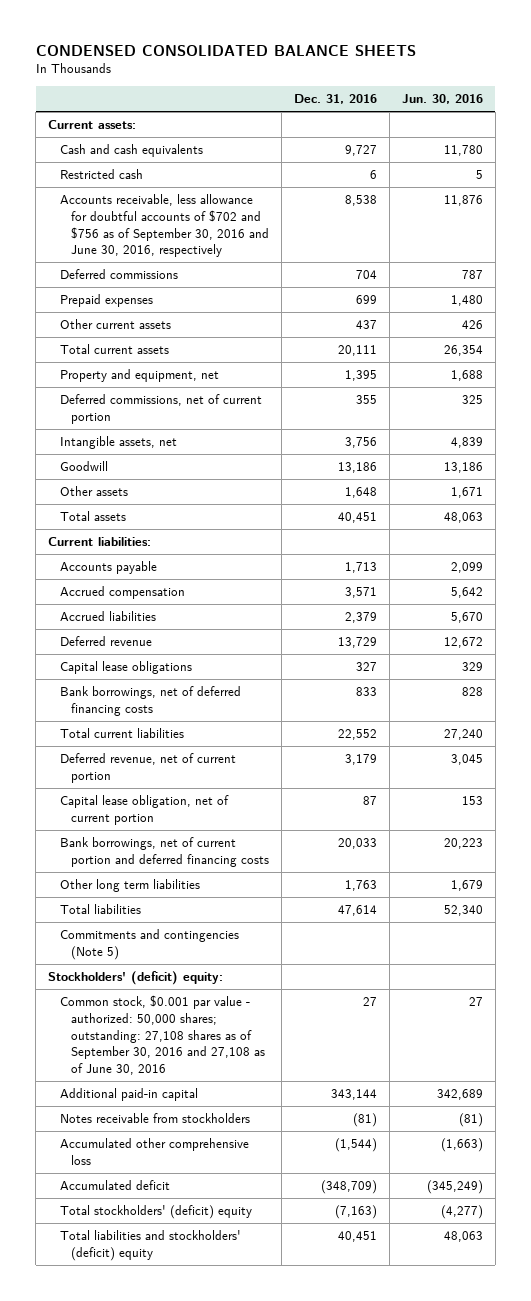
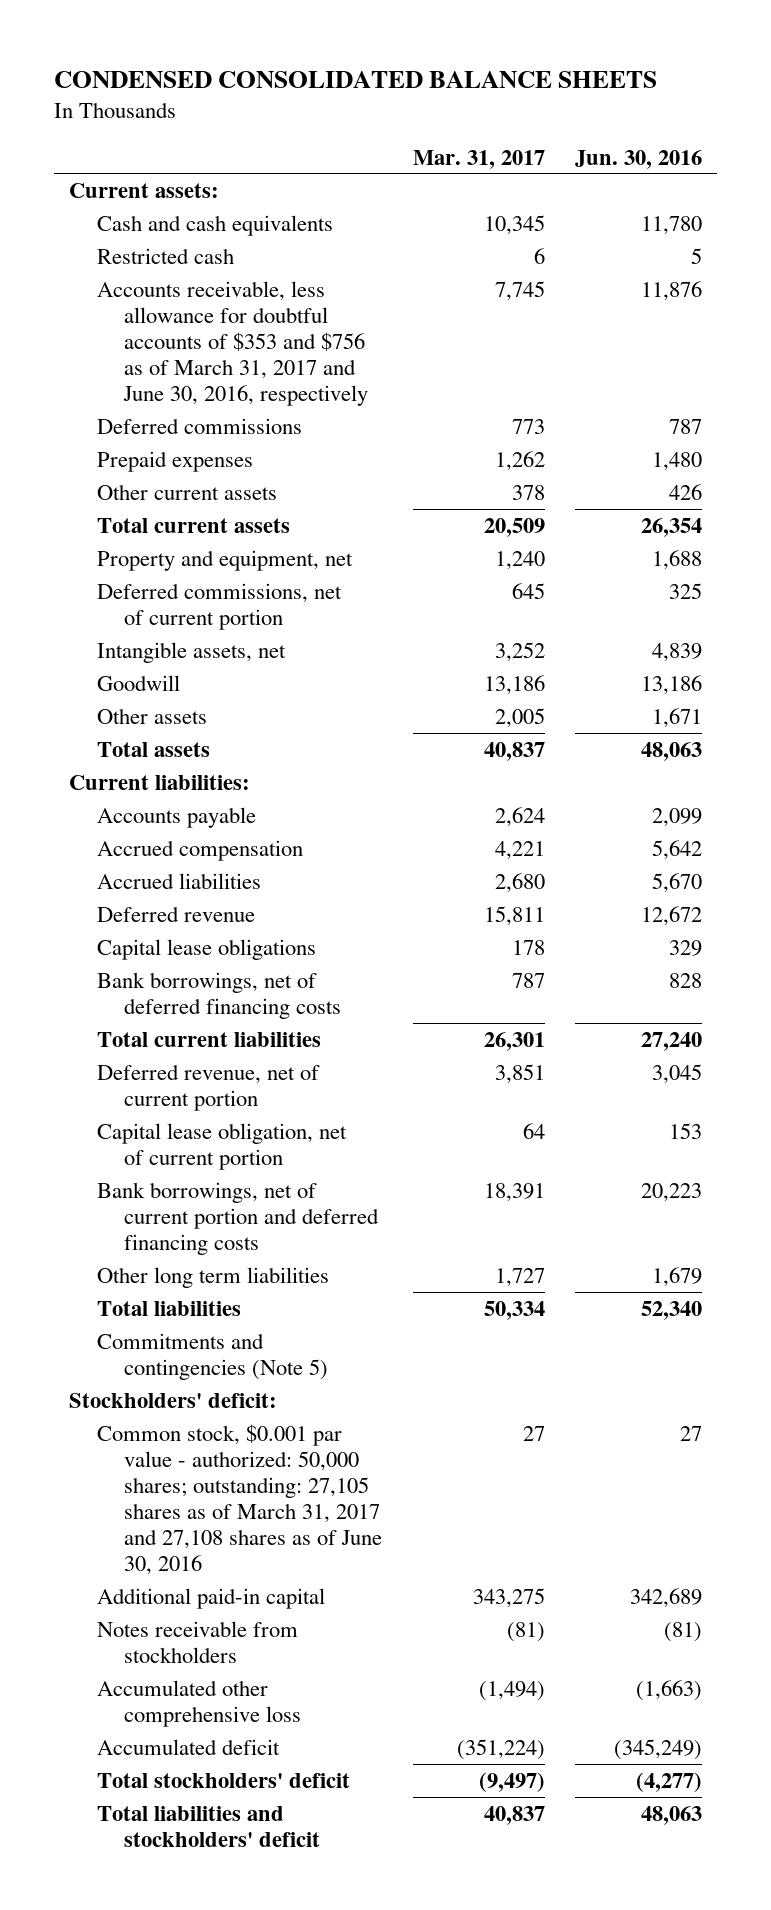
[294,94,378,105] Dec. 31, 2016 -> none
none -> [412,149,545,169] Mar. 31, 2017
[59,193,270,258] Accounts receivable, less allowance for doubtful accounts of $702 and $756 as of September 30, 2016 and June 30, 2016, respectively -> [96,280,369,407] Accounts receivable, less allowance for doubtful accounts of $353 and $756 as of March 31, 2017 and June 30, 2016, respectively
[48,970,224,985] Stockholders' (deficit) equity: -> [68,1392,277,1408] Stockholders' deficit:
[59,994,266,1076] Common stock, $0.001 par value - authorized: 50,000 shares; outstanding: 27,108 shares as of September 30, 2016 and 27,108 as of June 30, 2016 -> [96,1423,383,1576] Common stock, $0.001 par value - authorized: 50,000 shares; outstanding: 27,105 shares as of March 31, 2017 and 27,108 shares as of June 30, 2016
[59,1204,252,1219] Total stockholders' (deficit) equity -> [96,1772,350,1788] Total stockholders' deficit
[59,1229,241,1261] Total liabilities and stockholders' (deficit) equity -> [96,1805,321,1847] Total liabilities and stockholders' deficit

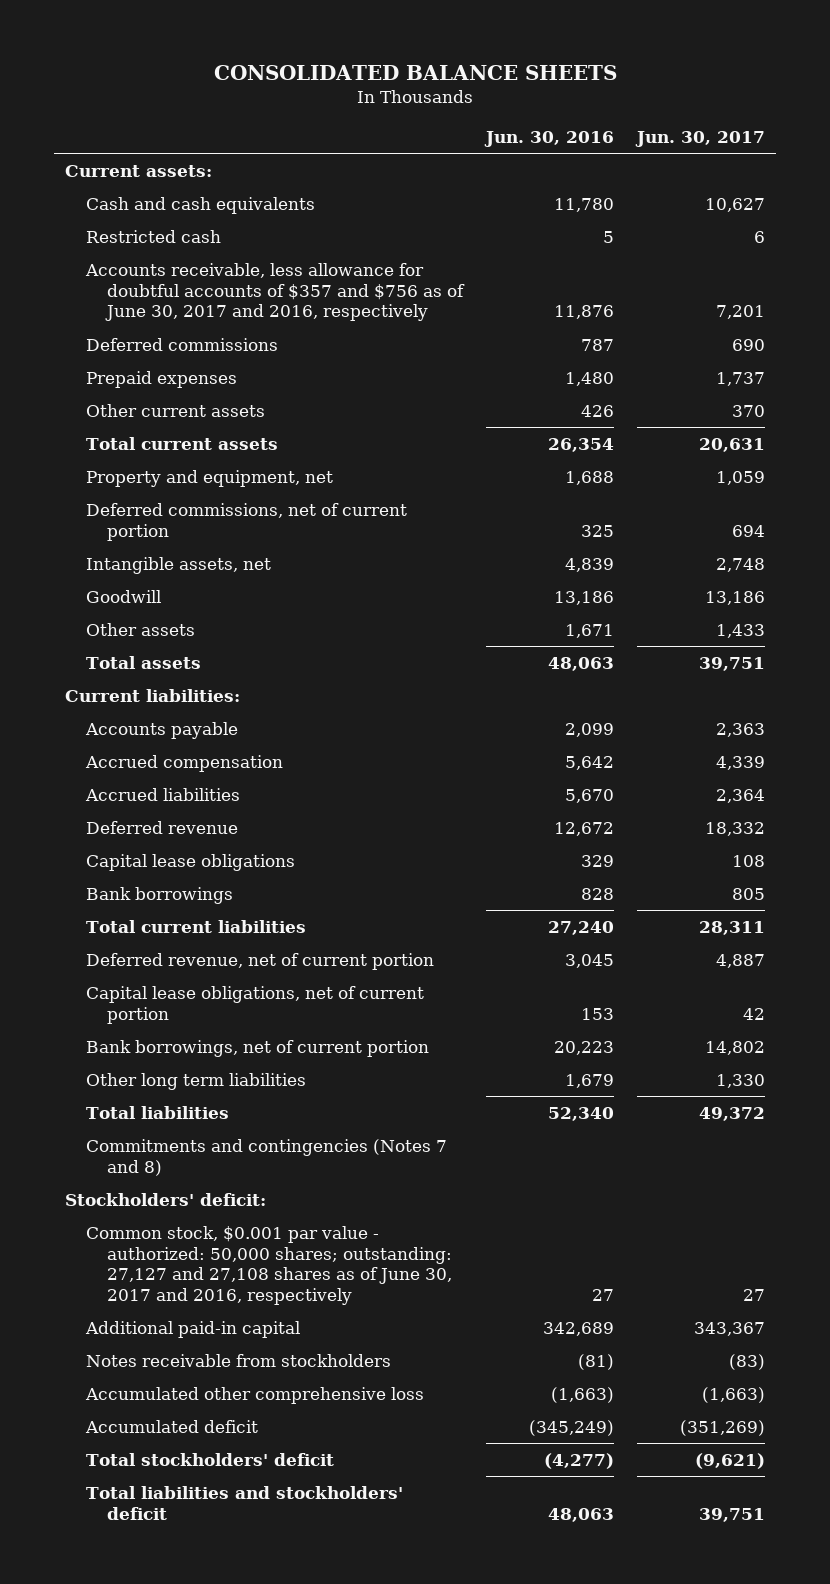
[53,71,657,89] CONDENSED CONSOLIDATED BALANCE SHEETS -> [214,65,618,81] CONSOLIDATED BALANCE SHEETS
[412,149,545,169] Mar. 31, 2017 -> none
none -> [635,130,766,147] Jun. 30, 2017
[96,280,369,407] Accounts receivable, less allowance for doubtful accounts of $353 and $756 as of March 31, 2017 and June 30, 2016, respectively -> [85,262,466,322] Accounts receivable, less allowance for doubtful accounts of $357 and $756 as of June 30, 2017 and 2016, respectively
[96,971,342,1019] Bank borrowings, net of deferred financing costs -> [86,886,234,904] Bank borrowings
[96,1122,347,1170] Capital lease obligation, net of current portion -> [86,985,425,1024] Capital lease obligations, net of current portion
[96,1181,380,1255] Bank borrowings, net of current portion and deferred financing costs -> [86,1039,430,1057] Bank borrowings, net of current portion
[96,1332,329,1380] Commitments and contingencies (Note 5) -> [86,1138,448,1176] Commitments and contingencies (Notes 7 and 8)
[96,1423,383,1576] Common stock, $0.001 par value - authorized: 50,000 shares; outstanding: 27,105 shares as of March 31, 2017 and 27,108 shares as of June 30, 2016 -> [86,1225,453,1306] Common stock, $0.001 par value - authorized: 50,000 shares; outstanding: 27,127 and 27,108 shares as of June 30, 2017 and 2016, respectively

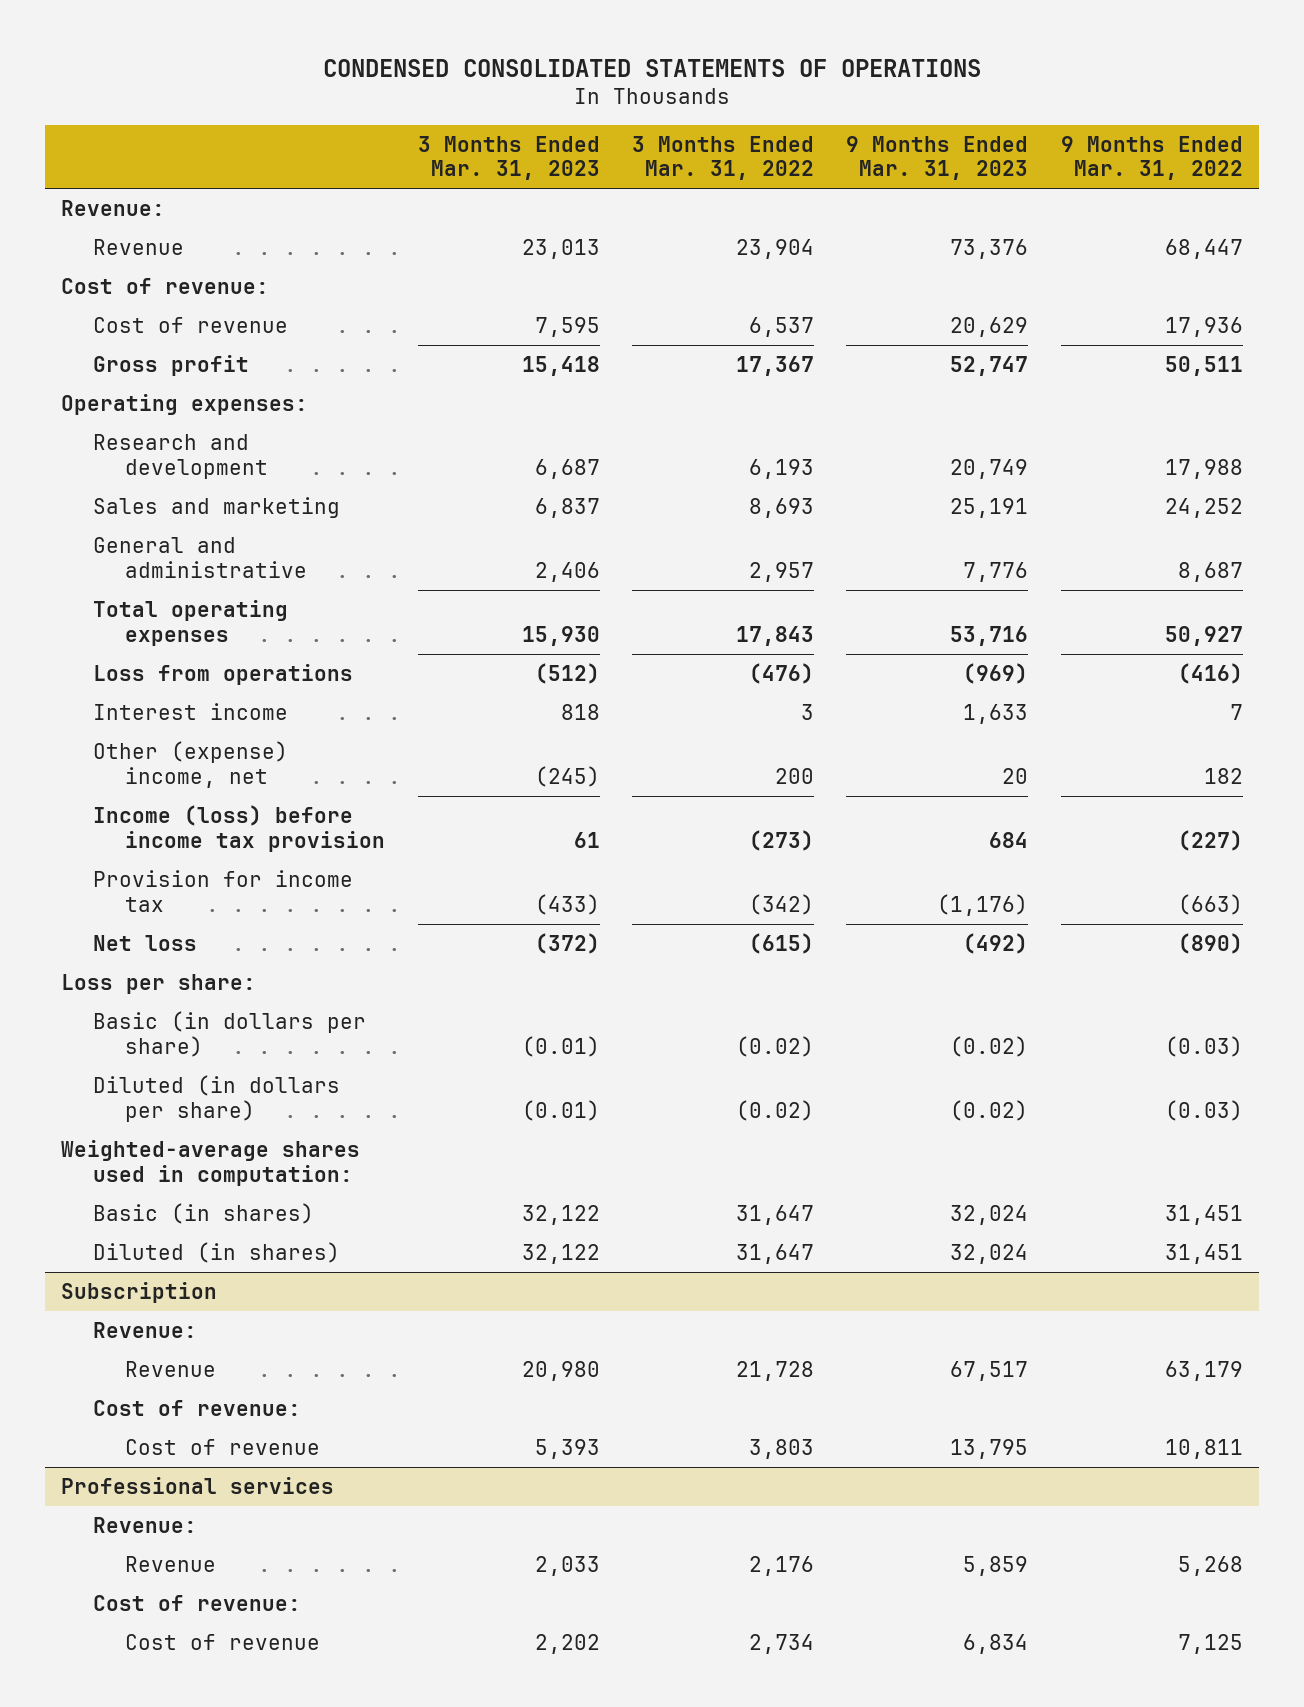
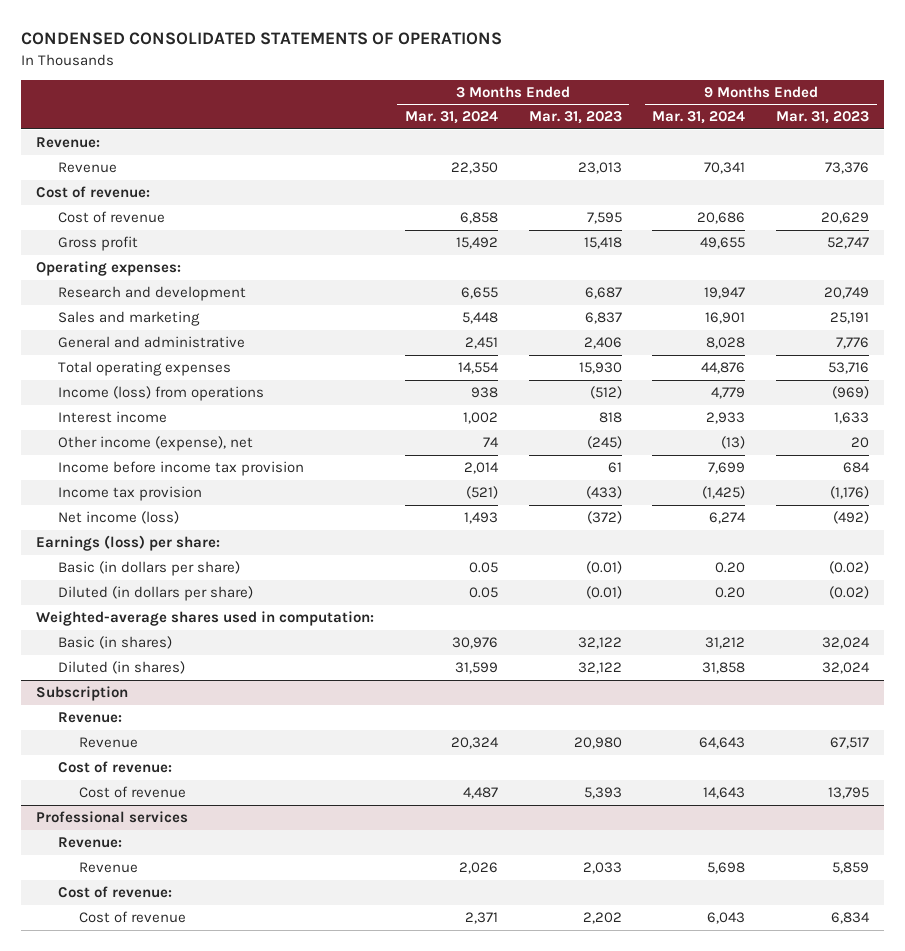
[631,135,814,181] 3 Months Ended Mar. 31, 2022 -> none
[1060,135,1243,181] 9 Months Ended Mar. 31, 2022 -> none
none -> [404,111,498,125] Mar. 31, 2024
none -> [652,111,746,125] Mar. 31, 2024
[93,664,354,686] Loss from operations -> [57,386,264,402] Income (loss) from operations
[93,741,289,788] Other (expense) income, net -> [57,436,253,452] Other income (expense), net
[93,805,386,852] Income (loss) before income tax provision -> [57,461,304,477] Income before income tax provision
[93,870,354,912] Provision for income tax -> [57,486,202,502] Income tax provision
[93,935,198,952] Net loss -> [57,511,179,525] Net income (loss)
[60,974,256,995] Loss per share: -> [36,535,221,552] Earnings (loss) per share:

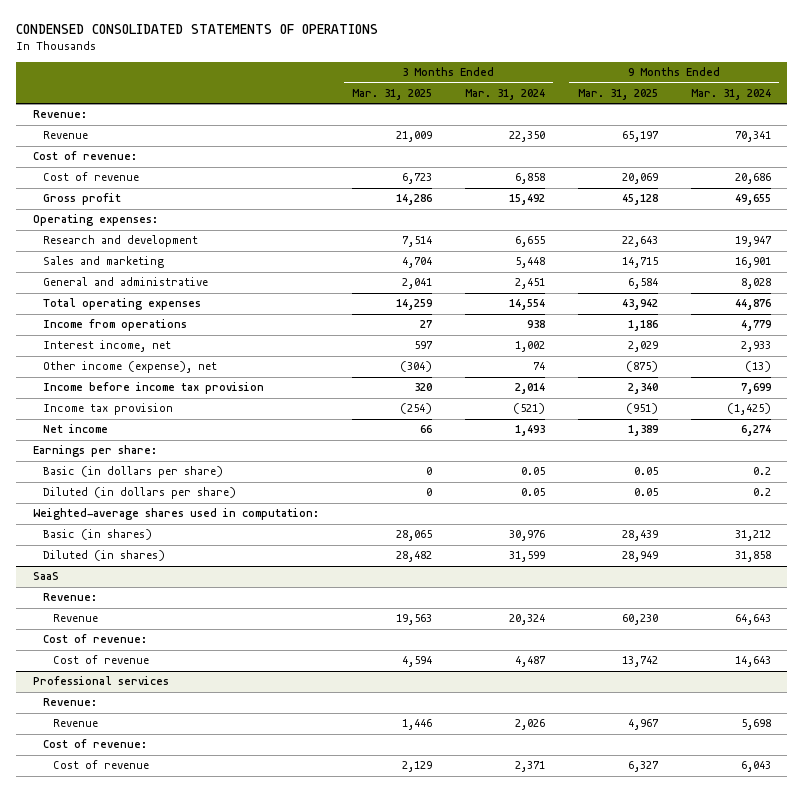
[528,111,622,125] Mar. 31, 2023 -> none
[775,111,869,125] Mar. 31, 2023 -> none
none -> [351,89,432,101] Mar. 31, 2025
none -> [577,89,658,101] Mar. 31, 2025
[57,386,264,402] Income (loss) from operations -> [43,319,188,332] Income from operations
[57,411,167,424] Interest income -> [43,340,172,353] Interest income, net
[57,511,179,525] Net income (loss) -> [43,424,109,434] Net income
[36,535,221,552] Earnings (loss) per share: -> [32,445,157,458] Earnings per share:
[715,562,746,574] 0.20 -> [752,467,771,476] 0.2
[715,587,746,599] 0.20 -> [752,488,771,497] 0.2
[36,686,129,702] Subscription -> [32,572,59,581] SaaS

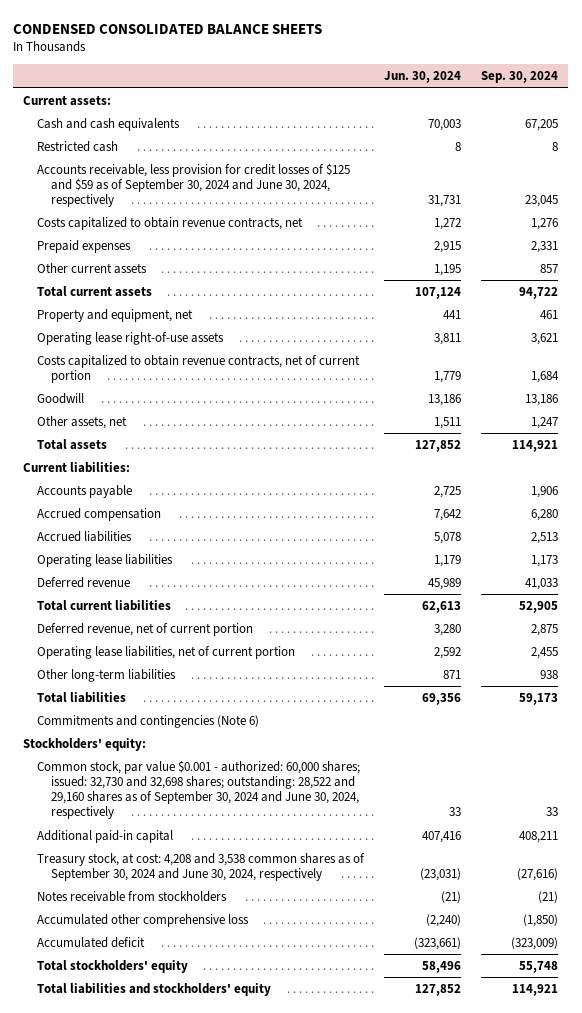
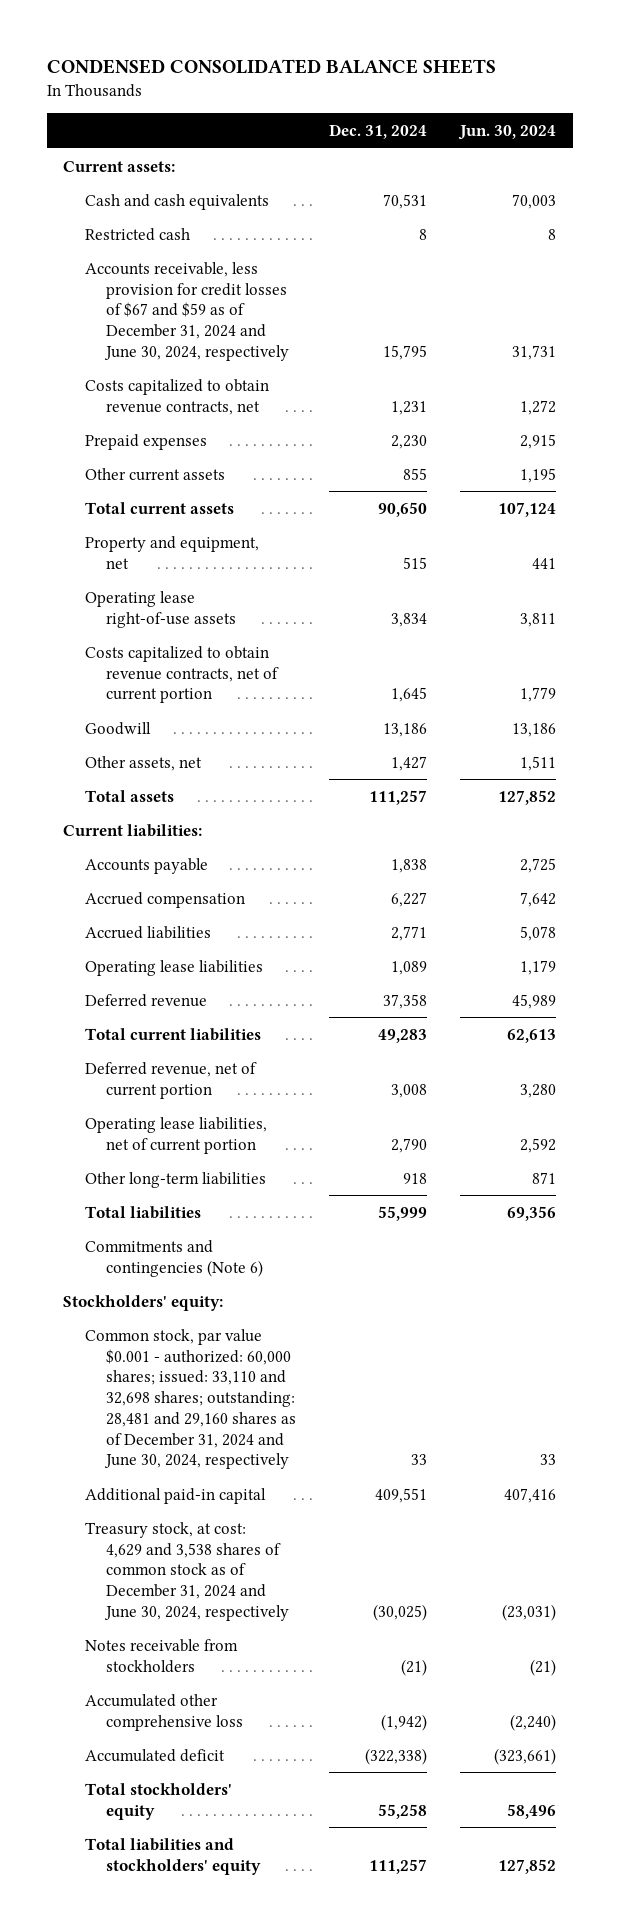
[481,71,559,84] Sep. 30, 2024 -> none
none -> [329,124,428,140] Dec. 31, 2024
[37,162,351,208] Accounts receivable, less provision for credit losses of $125 and $59 as of September 30, 2024 and June 30, 2024, respectively -> [84,261,290,361] Accounts receivable, less provision for credit losses of $67 and $59 as of December 31, 2024 and June 30, 2024, respectively
[37,759,361,820] Common stock, par value $0.001 - authorized: 60,000 shares; issued: 32,730 and 32,698 shares; outstanding: 28,522 and 29,160 shares as of September 30, 2024 and June 30, 2024, respectively -> [84,1328,297,1470] Common stock, par value $0.001 - authorized: 60,000 shares; issued: 33,110 and 32,698 shares; outstanding: 28,481 and 29,160 shares as of December 31, 2024 and June 30, 2024, respectively
[37,852,366,882] Treasury stock, at cost: 4,208 and 3,538 common shares as of September 30, 2024 and June 30, 2024, respectively -> [84,1521,290,1621] Treasury stock, at cost: 4,629 and 3,538 shares of common stock as of December 31, 2024 and June 30, 2024, respectively

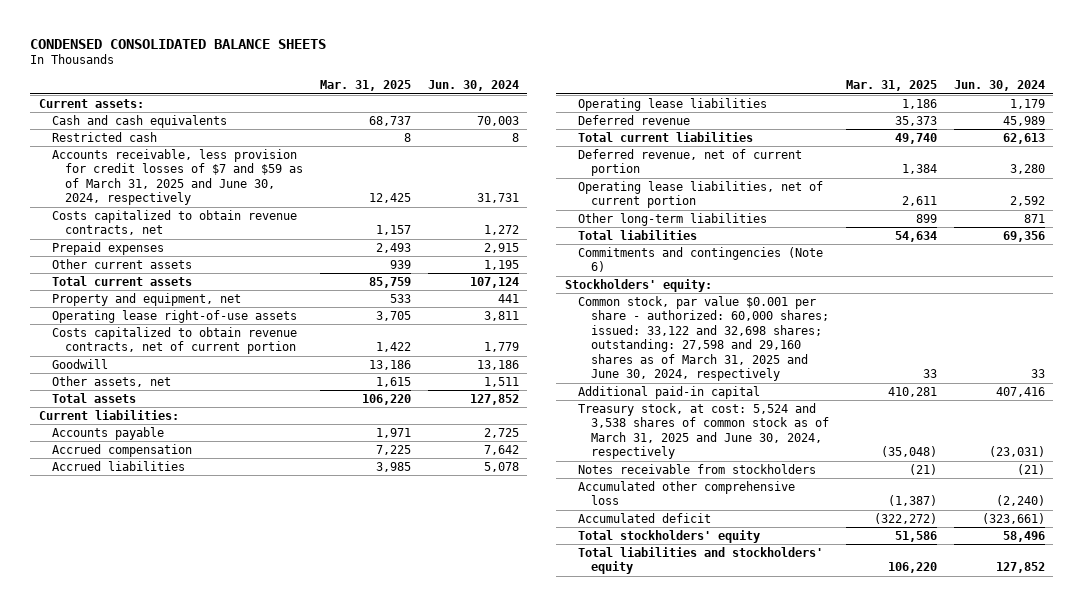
[329,124,428,140] Dec. 31, 2024 -> none
none -> [320,80,412,92] Mar. 31, 2025
[84,261,290,361] Accounts receivable, less provision for credit losses of $67 and $59 as of December 31, 2024 and June 30, 2024, respectively -> [52,148,304,206] Accounts receivable, less provision for credit losses of $7 and $59 as of March 31, 2025 and June 30, 2024, respectively
[84,1328,297,1470] Common stock, par value $0.001 - authorized: 60,000 shares; issued: 33,110 and 32,698 shares; outstanding: 28,481 and 29,160 shares as of December 31, 2024 and June 30, 2024, respectively -> [577,295,830,382] Common stock, par value $0.001 per share - authorized: 60,000 shares; issued: 33,122 and 32,698 shares; outstanding: 27,598 and 29,160 shares as of March 31, 2025 and June 30, 2024, respectively
[84,1521,290,1621] Treasury stock, at cost: 4,629 and 3,538 shares of common stock as of December 31, 2024 and June 30, 2024, respectively -> [577,402,830,460] Treasury stock, at cost: 5,524 and 3,538 shares of common stock as of March 31, 2025 and June 30, 2024, respectively

